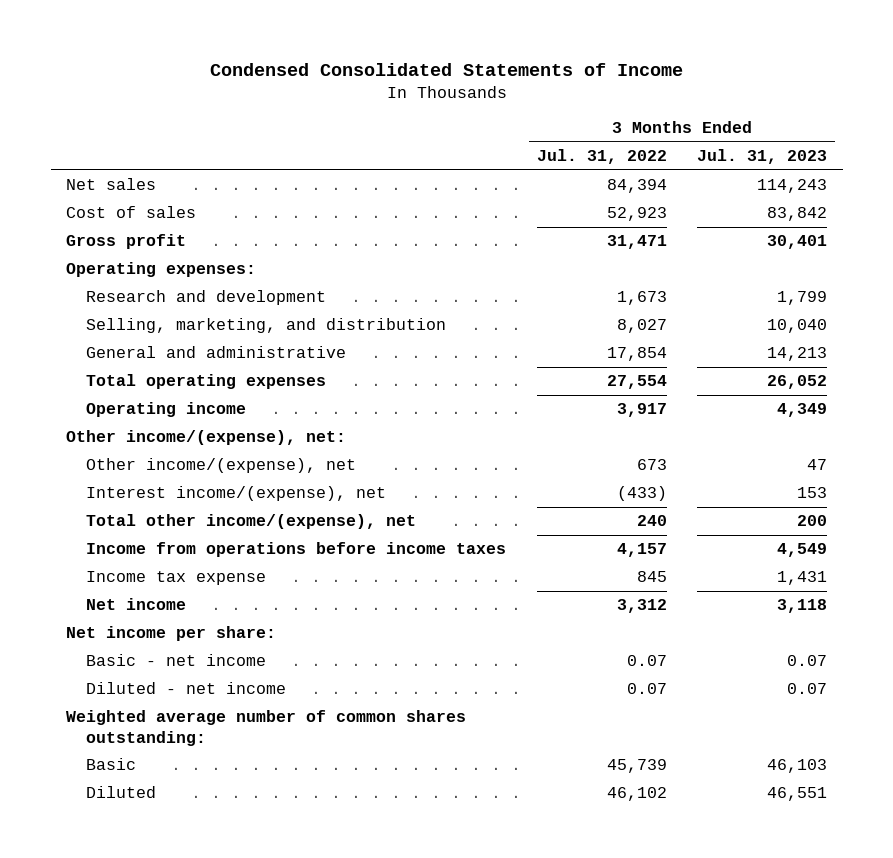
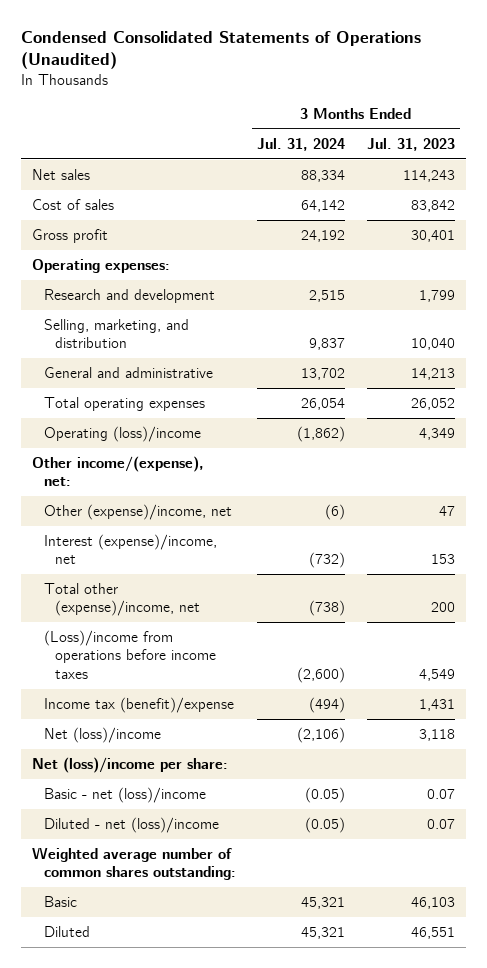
[209,63,683,77] Condensed Consolidated Statements of Income -> [21,31,422,70] Condensed Consolidated Statements of Operations (Unaudited)
[536,149,667,165] Jul. 31, 2022 -> none
none -> [257,137,346,151] Jul. 31, 2024
[86,402,247,418] Operating income -> [43,425,201,442] Operating (loss)/income
[86,458,357,474] Other income/(expense), net -> [43,503,232,520] Other (expense)/income, net
[86,486,387,502] Interest income/(expense), net -> [43,533,217,565] Interest (expense)/income, net
[86,514,417,530] Total other income/(expense), net -> [43,582,201,617] Total other (expense)/income, net
[86,542,507,558] Income from operations before income taxes -> [43,629,217,679] (Loss)/income from operations before income taxes
[86,571,267,586] Income tax expense -> [43,696,234,713] Income tax (benefit)/expense
[86,598,187,611] Net income -> [43,726,161,743] Net (loss)/income
[66,626,277,642] Net income per share: -> [31,756,228,773] Net (loss)/income per share:
[86,654,267,667] Basic - net income -> [43,786,206,803] Basic - net (loss)/income
[86,682,287,695] Diluted - net income -> [43,816,219,833] Diluted - net (loss)/income

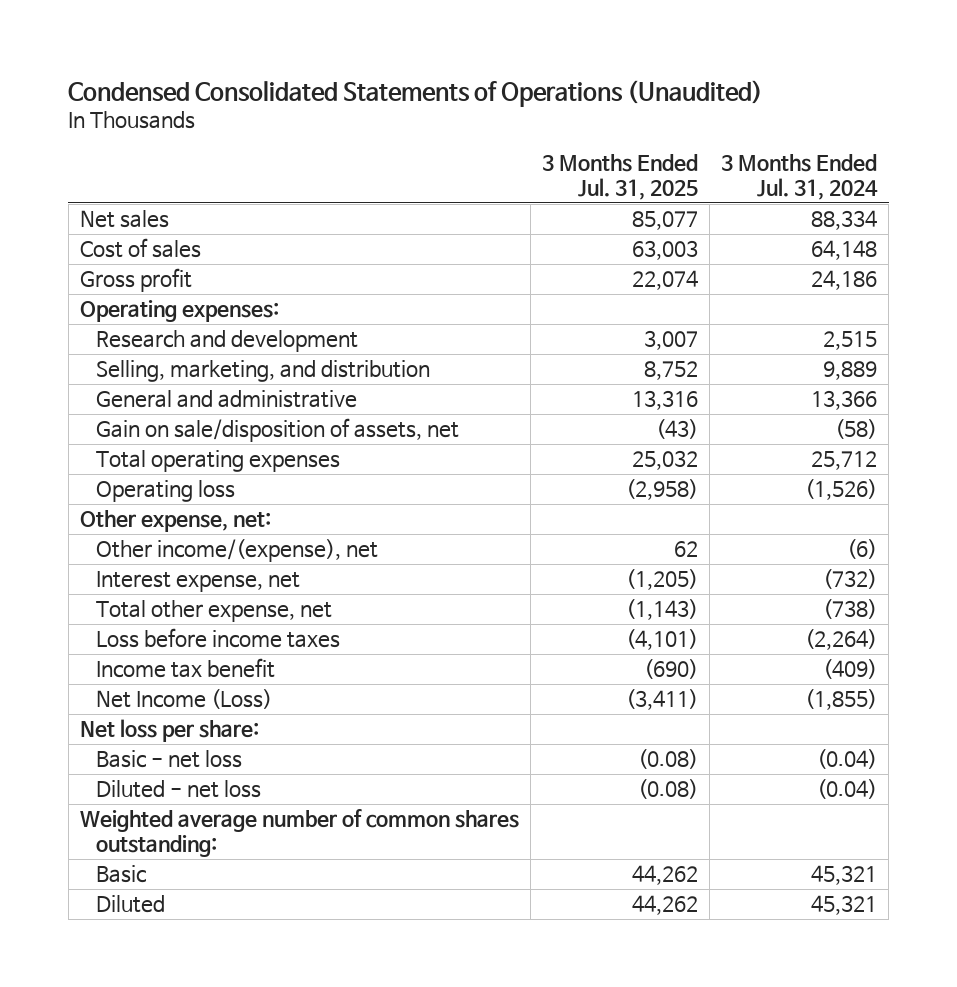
[367,137,456,151] Jul. 31, 2023 -> none
none -> [541,154,698,201] 3 Months Ended Jul. 31, 2025
[301,199,346,212] 64,142 -> [811,240,878,261] 64,148
[301,229,346,242] 24,192 -> [811,270,878,291] 24,186
[309,338,346,351] 9,837 -> [823,361,878,381] 9,889
[301,367,346,380] 13,702 -> [811,390,878,411] 13,366
none -> [96,418,460,443] Gain on sale/disposition of assets, net
[301,397,346,410] 26,054 -> [811,451,878,471] 25,712
[43,425,201,442] Operating (loss)/income -> [96,480,236,503] Operating loss
[297,425,346,442] (1,862) -> [805,479,878,501] (1,526)
[31,455,204,487] Other income/(expense), net: -> [79,510,271,533] Other expense, net:
[43,503,232,520] Other (expense)/income, net -> [96,539,379,563] Other income/(expense), net
[43,533,217,565] Interest (expense)/income, net -> [96,571,301,593] Interest expense, net
[43,582,201,617] Total other (expense)/income, net -> [96,600,333,623] Total other expense, net
[43,629,217,679] (Loss)/income from operations before income taxes -> [96,628,341,649] Loss before income taxes
[297,666,346,683] (2,600) -> [805,629,878,651] (2,264)
[43,696,234,713] Income tax (benefit)/expense -> [96,658,276,679] Income tax benefit
[309,696,346,713] (494) -> [823,659,878,680] (409)
[43,726,161,743] Net (loss)/income -> [96,689,273,710] Net Income (Loss)
[297,726,346,743] (2,106) -> [805,689,878,711] (1,855)
[31,756,228,773] Net (loss)/income per share: -> [79,719,259,743] Net loss per share:
[43,786,206,803] Basic - net (loss)/income -> [96,750,243,769] Basic - net loss
[305,786,346,803] (0.05) -> [817,749,878,770] (0.04)
[43,816,219,833] Diluted - net (loss)/income -> [96,780,262,799] Diluted - net loss
[305,816,346,833] (0.05) -> [817,779,878,800] (0.04)

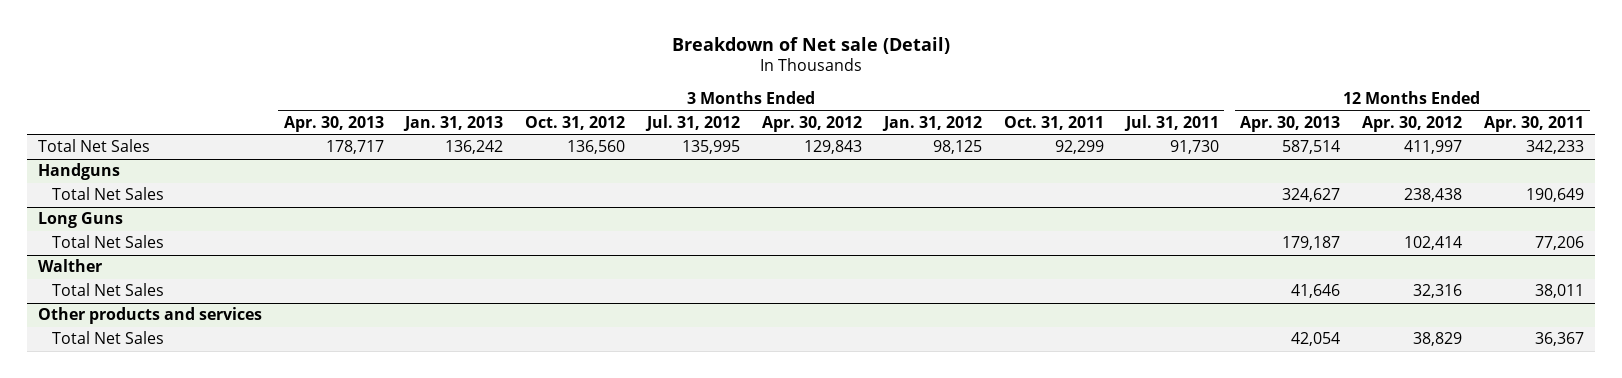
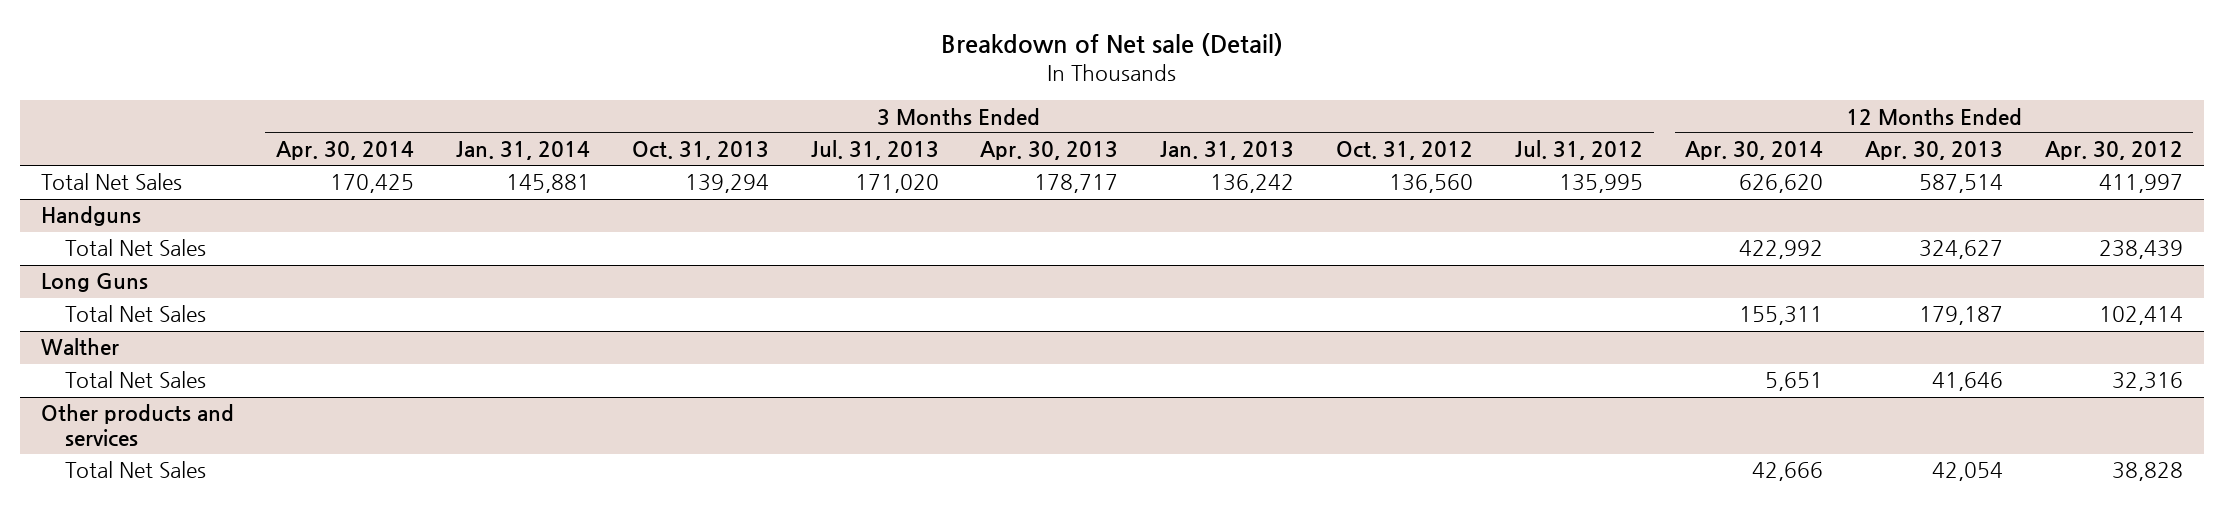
[761,115,862,132] Apr. 30, 2012 -> none
[881,115,982,131] Jan. 31, 2012 -> none
[1003,115,1104,130] Oct. 31, 2011 -> none
[1123,114,1219,131] Jul. 31, 2011 -> none
[1484,115,1585,132] Apr. 30, 2011 -> none
none -> [275,141,414,161] Apr. 30, 2014
none -> [455,141,590,161] Jan. 31, 2014
none -> [631,141,769,161] Oct. 31, 2013
none -> [810,140,939,161] Jul. 31, 2013
none -> [1685,141,1824,161] Apr. 30, 2014
[1404,188,1463,203] 238,438 -> [2098,240,2183,260] 238,439
[1413,332,1463,347] 38,829 -> [2111,462,2183,482] 38,828

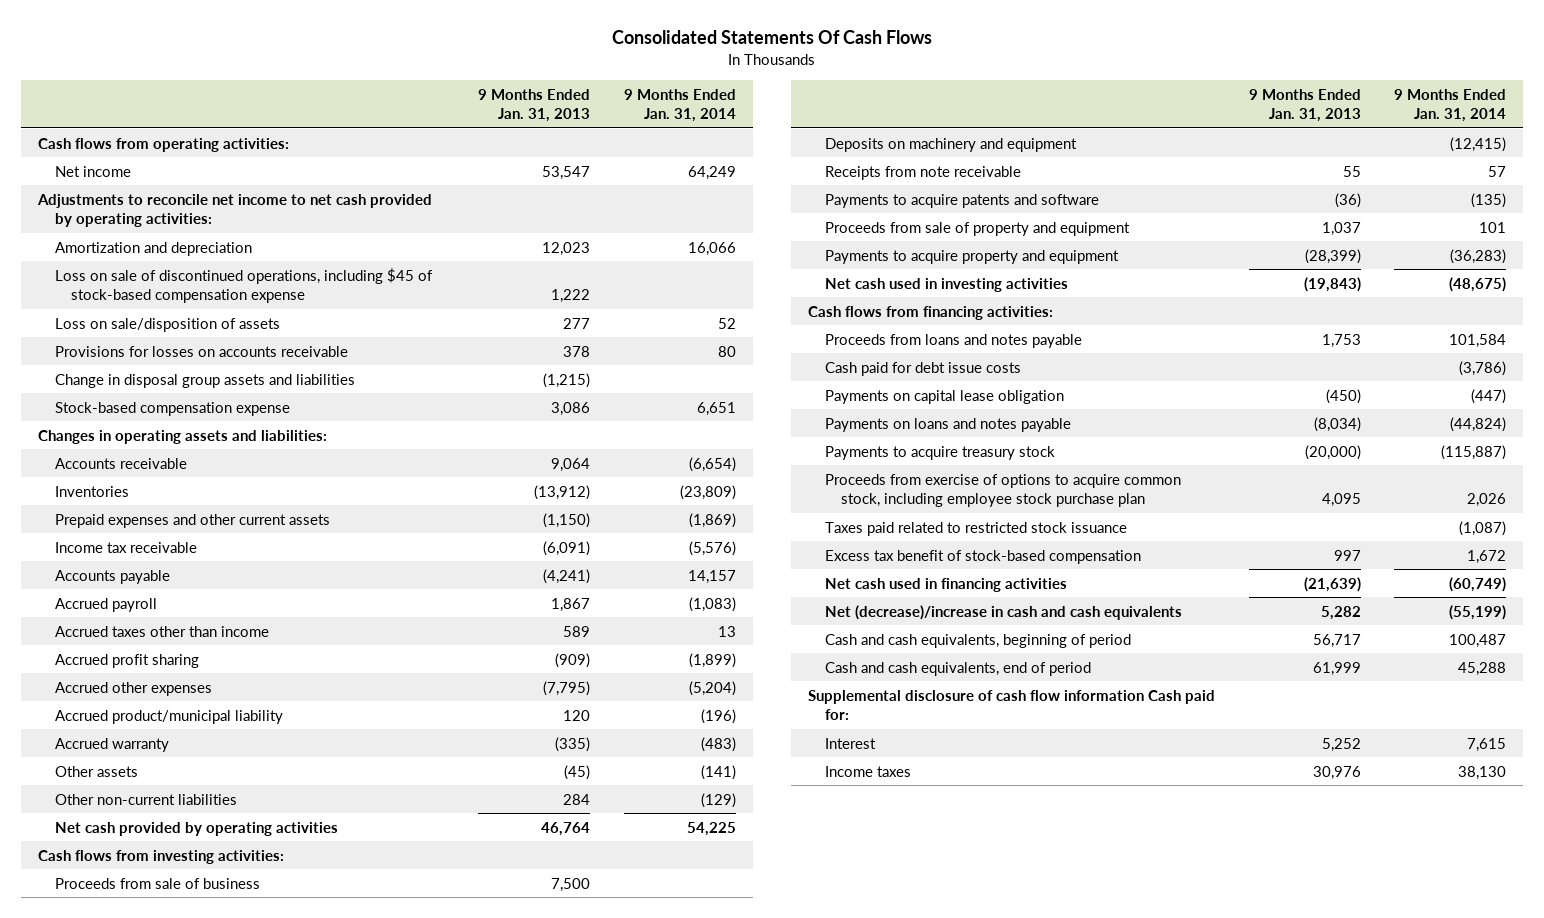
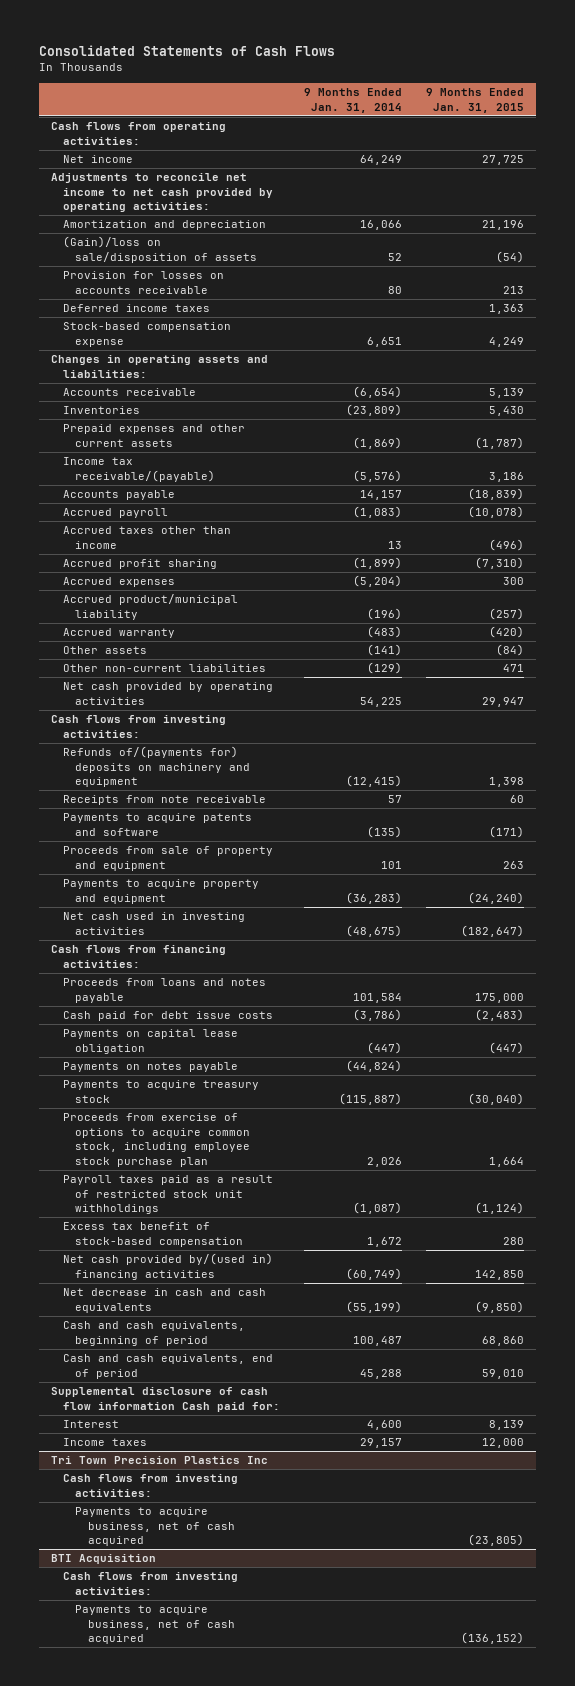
[612,30,933,45] Consolidated Statements Of Cash Flows -> [38,45,335,57] Consolidated Statements of Cash Flows
[478,88,591,123] 9 Months Ended Jan. 31, 2013 -> none
none -> [425,88,524,113] 9 Months Ended Jan. 31, 2015
[54,267,433,304] Loss on sale of discontinued operations, including $45 of stock-based compensation expense -> none
[54,373,355,388] Change in disposal group assets and liabilities -> none
[54,317,280,332] Loss on sale/disposition of assets -> [63,236,258,263] (Gain)/loss on sale/disposition of assets
[54,345,348,357] Provisions for losses on accounts receivable -> [63,271,225,294] Provision for losses on accounts receivable
none -> [63,304,211,313] Deferred income taxes
[54,541,197,553] Income tax receivable -> [63,457,216,482] Income tax receivable/(payable)
[54,681,212,696] Accrued other expenses -> [63,577,176,588] Accrued expenses
[54,877,260,889] Proceeds from sale of business -> none
[824,137,1077,152] Deposits on machinery and equipment -> [63,746,251,788] Refunds of/(payments for) deposits on machinery and equipment
[824,417,1071,432] Payments on loans and notes payable -> [63,1062,239,1073] Payments on notes payable
[824,521,1127,536] Taxes paid related to restricted stock issuance -> [63,1175,274,1215] Payroll taxes paid as a result of restricted stock unit withholdings
[824,577,1067,592] Net cash used in financing activities -> [63,1253,274,1280] Net cash provided by/(used in) financing activities
[824,604,1182,620] Net (decrease)/increase in cash and cash equivalents -> [63,1288,267,1313] Net decrease in cash and cash equivalents
[1467,737,1507,752] 7,615 -> [367,1420,403,1431] 4,600
[1458,765,1507,780] 38,130 -> [360,1438,403,1449] 29,157
none -> [50,1456,268,1465] Tri Town Precision Plastics Inc
none -> [63,1474,239,1497] Cash flows from investing activities:
none -> [75,1507,235,1547] Payments to acquire business, net of cash acquired
none -> [50,1554,156,1565] BTI Acquisition
none -> [63,1572,239,1595] Cash flows from investing activities:
none -> [75,1605,235,1645] Payments to acquire business, net of cash acquired

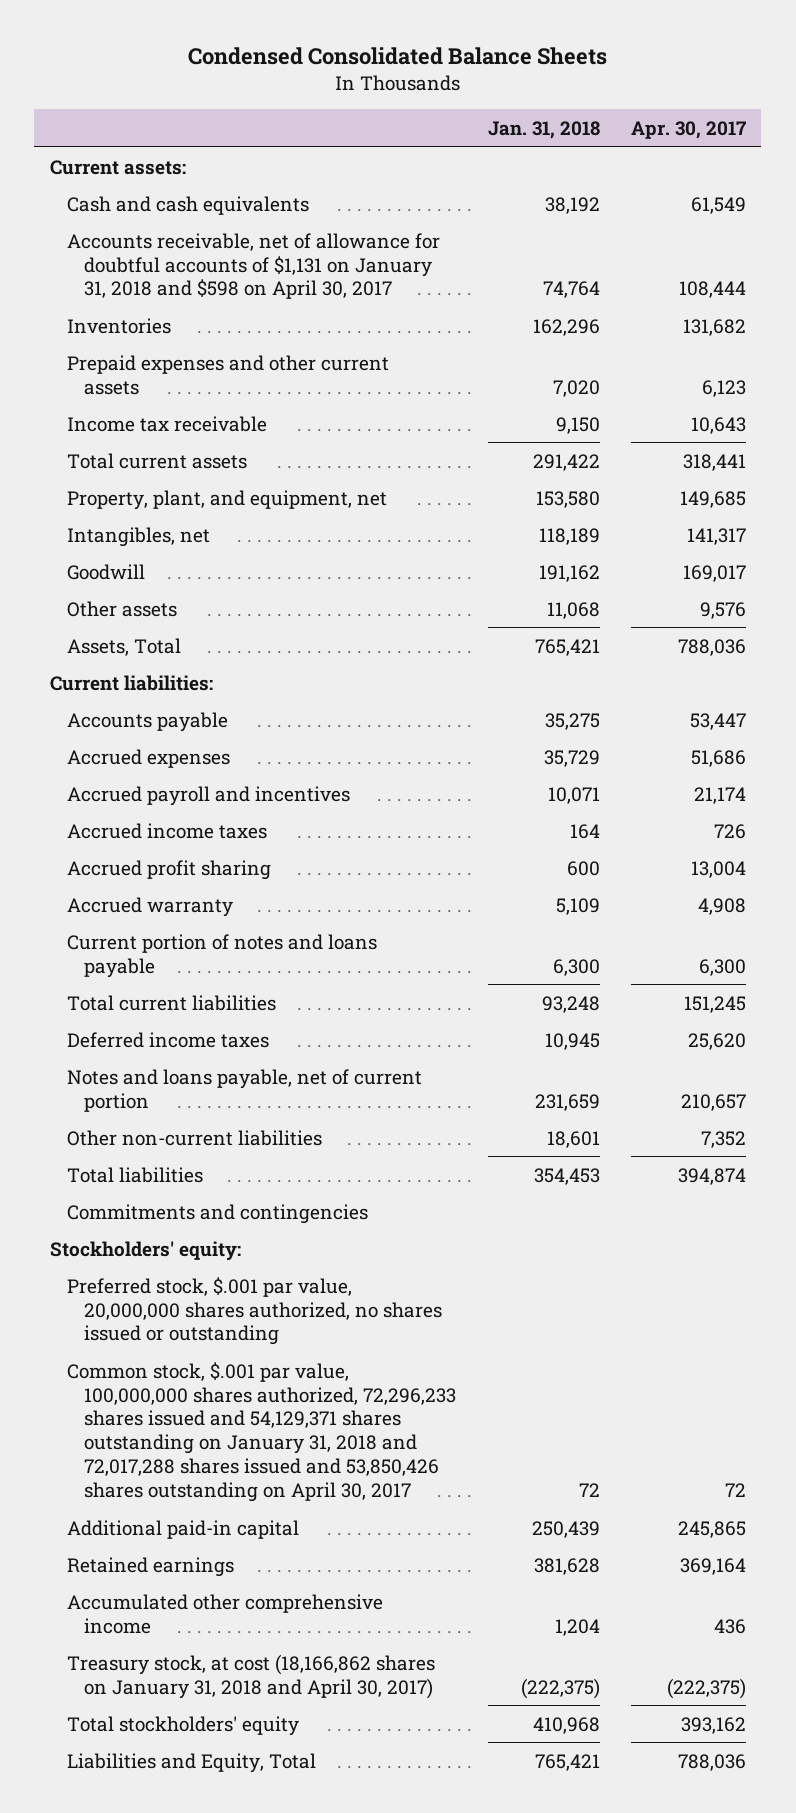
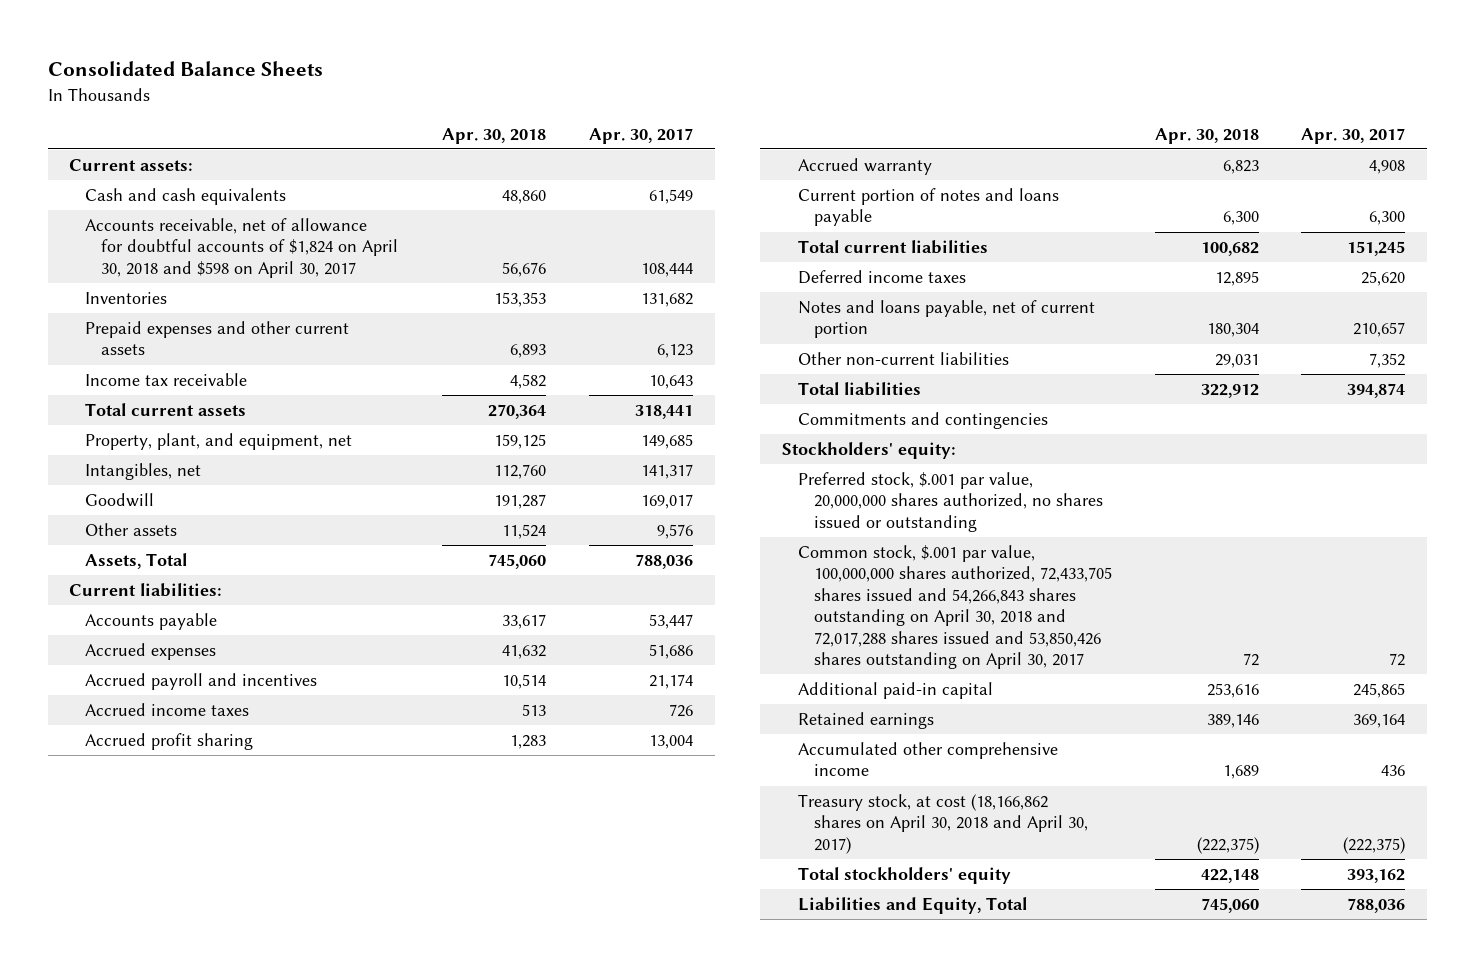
[187,47,607,66] Condensed Consolidated Balance Sheets -> [47,61,323,77] Consolidated Balance Sheets
[487,120,600,139] Jan. 31, 2018 -> none
none -> [442,127,547,144] Apr. 30, 2018
[67,232,441,300] Accounts receivable, net of allowance for doubtful accounts of $1,131 on January 31, 2018 and $598 on April 30, 2017 -> [85,217,399,278] Accounts receivable, net of allowance for doubtful accounts of $1,824 on April 30, 2018 and $598 on April 30, 2017
[67,1361,457,1503] Common stock, $.001 par value, 100,000,000 shares authorized, 72,296,233 shares issued and 54,129,371 shares outstanding on January 31, 2018 and 72,017,288 shares issued and 53,850,426 shares outstanding on April 30, 2017 -> [797,544,1112,670] Common stock, $.001 par value, 100,000,000 shares authorized, 72,433,705 shares issued and 54,266,843 shares outstanding on April 30, 2018 and 72,017,288 shares issued and 53,850,426 shares outstanding on April 30, 2017
[67,1653,436,1699] Treasury stock, at cost (18,166,862 shares on January 31, 2018 and April 30, 2017) -> [797,793,1088,854] Treasury stock, at cost (18,166,862 shares on April 30, 2018 and April 30, 2017)

